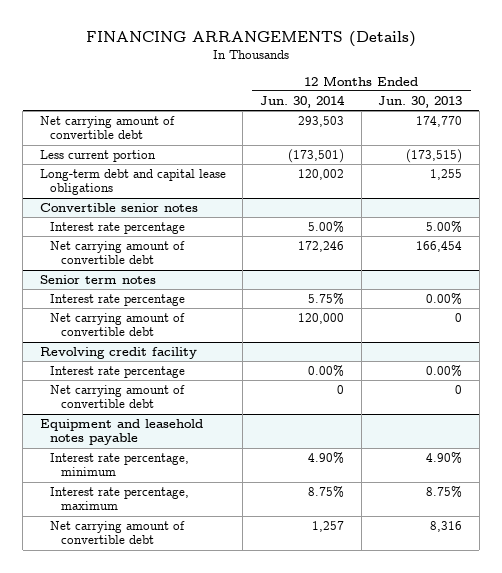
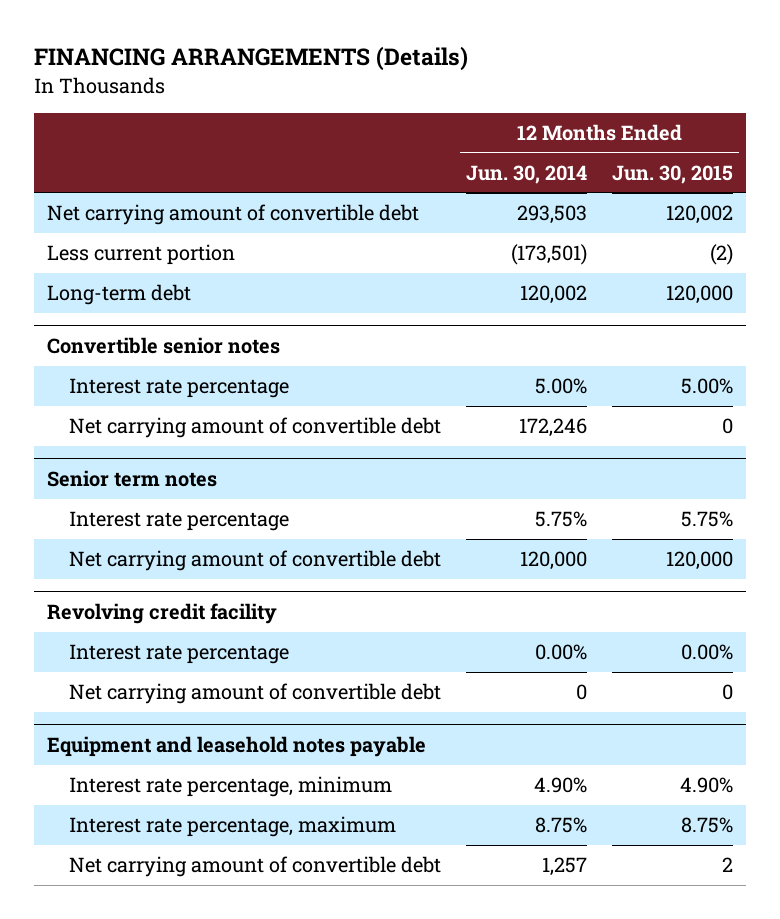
[378,95,463,108] Jun. 30, 2013 -> none
none -> [612,164,734,184] Jun. 30, 2015
[39,168,226,196] Long-term debt and capital lease obligations -> [46,284,191,306] Long-term debt

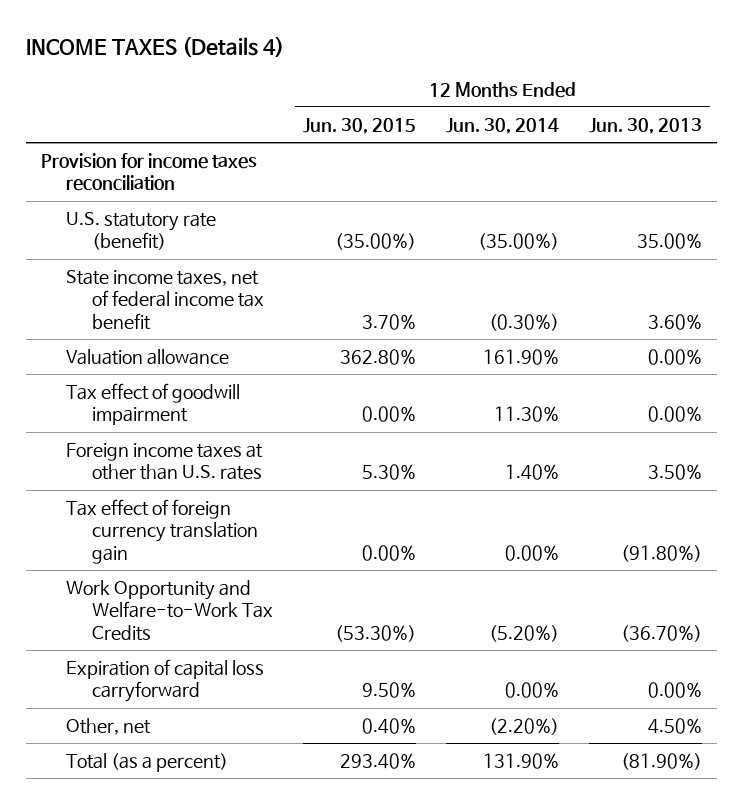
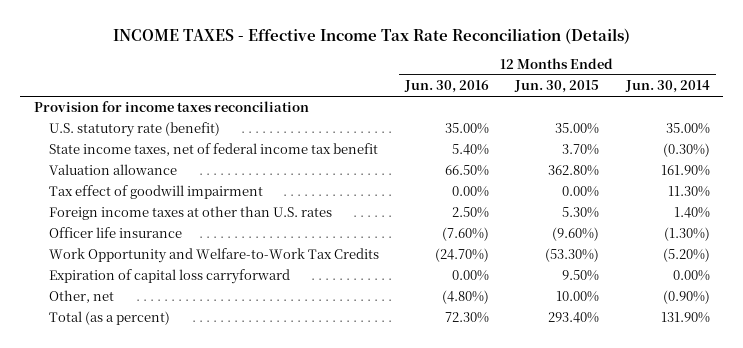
[25,35,284,57] INCOME TAXES (Details 4) -> [112,27,630,44] INCOME TAXES - Effective Income Tax Rate Reconciliation (Details)
[589,117,703,134] Jun. 30, 2013 -> none
none -> [404,80,490,94] Jun. 30, 2016
[334,233,416,251] (35.00%) -> [555,123,600,135] 35.00%
[478,233,560,251] (35.00%) -> [665,123,710,135] 35.00%
[66,499,258,564] Tax effect of foreign currency translation gain -> none
none -> [49,227,183,239] Officer life insurance
[361,718,416,735] 0.40% -> [556,291,600,303] 10.00%
[489,718,560,736] (2.20%) -> [662,290,710,305] (0.90%)

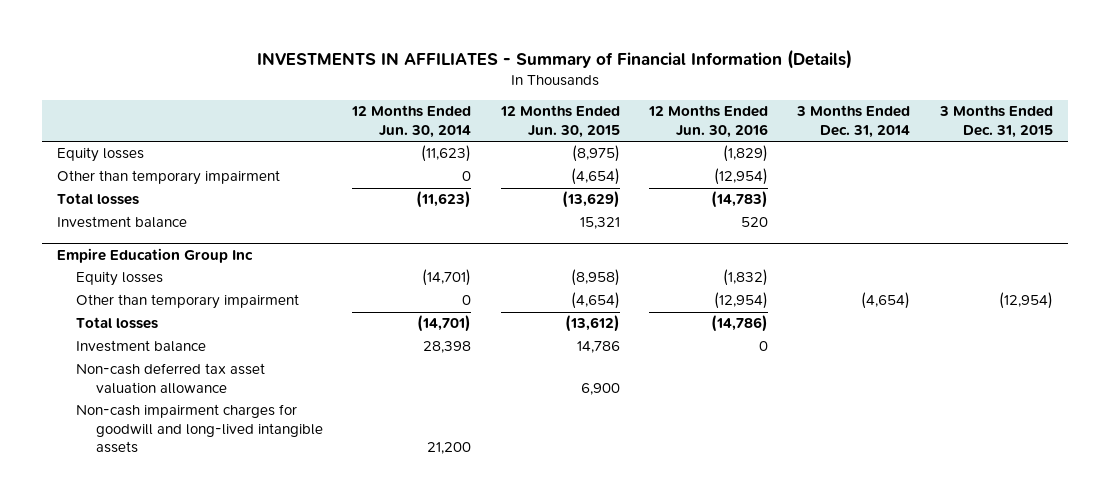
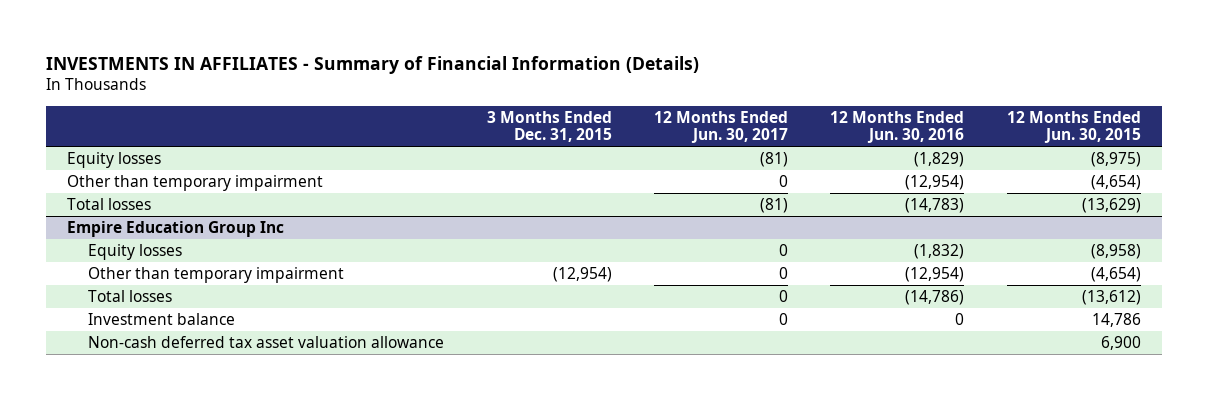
[351,105,472,138] 12 Months Ended Jun. 30, 2014 -> none
[796,105,911,138] 3 Months Ended Dec. 31, 2014 -> none
none -> [653,110,788,144] 12 Months Ended Jun. 30, 2017
[56,216,187,229] Investment balance -> none
[76,404,323,453] Non-cash impairment charges for goodwill and long-lived intangible assets -> none

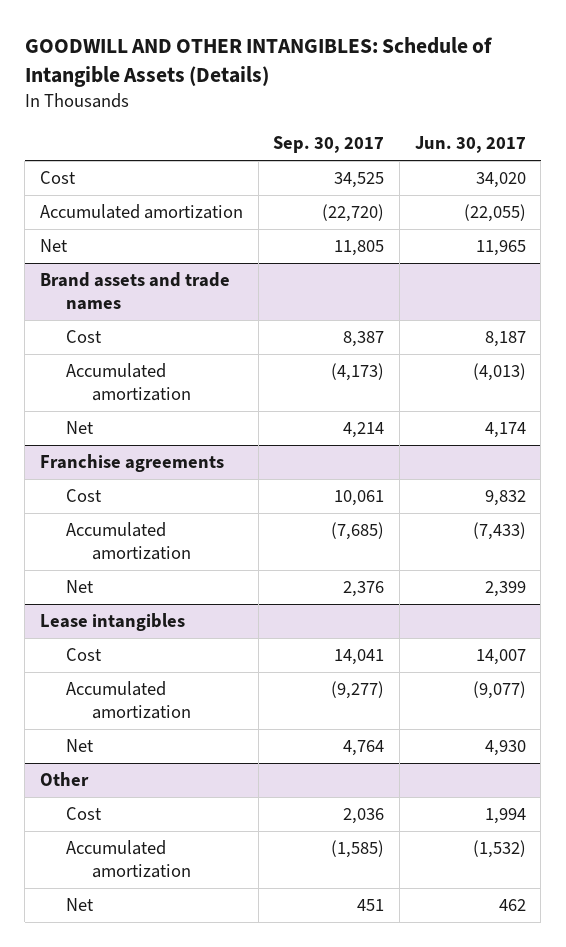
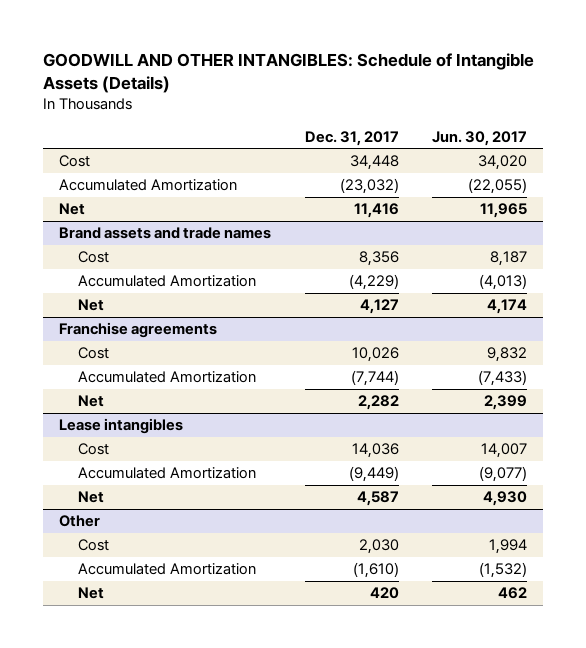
[273,136,385,154] Sep. 30, 2017 -> none
none -> [304,130,399,146] Dec. 31, 2017
[39,204,243,220] Accumulated amortization -> [59,179,238,192] Accumulated Amortization
[65,363,191,402] Accumulated amortization -> [77,275,256,288] Accumulated Amortization
[65,522,191,561] Accumulated amortization -> [77,371,256,384] Accumulated Amortization
[65,681,191,720] Accumulated amortization -> [77,467,256,480] Accumulated Amortization
[65,840,191,879] Accumulated amortization -> [77,563,256,576] Accumulated Amortization

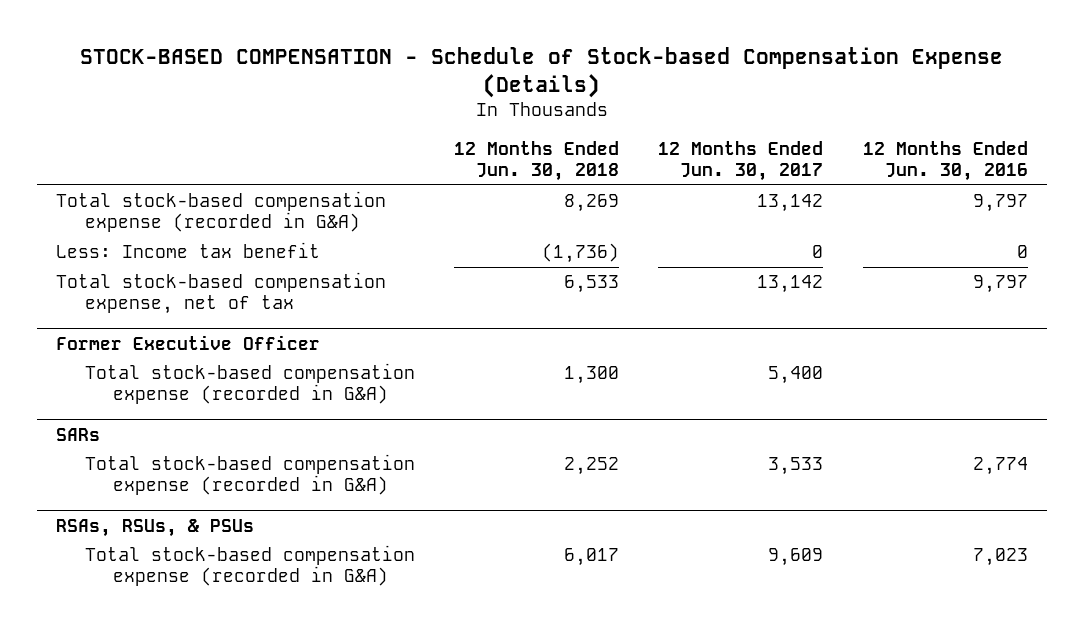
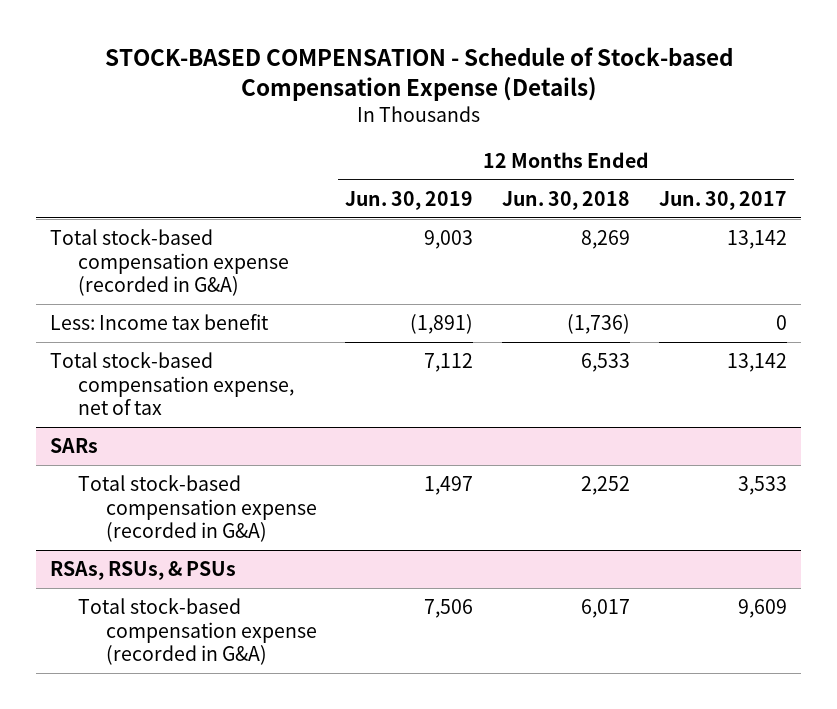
[862,141,1028,182] 12 Months Ended Jun. 30, 2016 -> none
none -> [345,190,474,210] Jun. 30, 2019
[56,334,321,350] Former Executive Officer -> none
[84,363,415,405] Total stock-based compensation expense (recorded in G&A) -> none

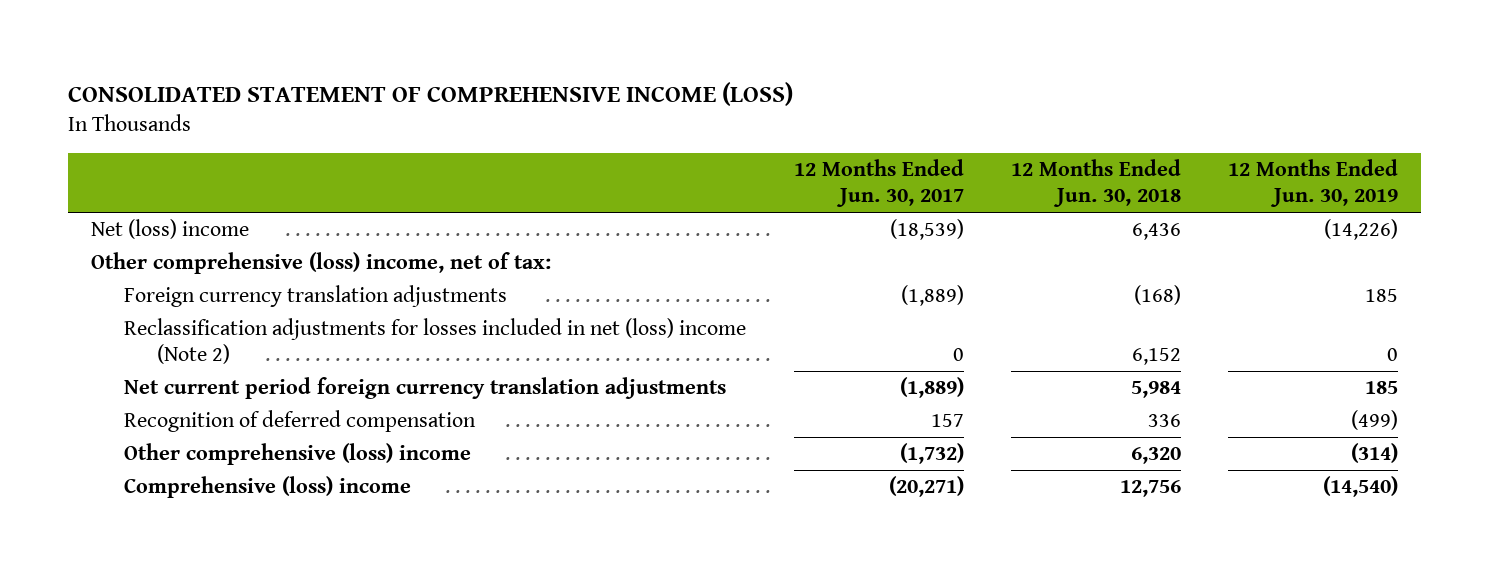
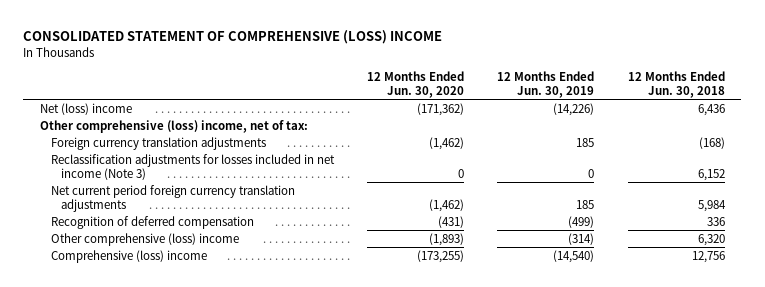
[67,81,793,106] CONSOLIDATED STATEMENT OF COMPREHENSIVE INCOME (LOSS) -> [23,30,443,45] CONSOLIDATED STATEMENT OF COMPREHENSIVE (LOSS) INCOME
[793,159,964,208] 12 Months Ended Jun. 30, 2017 -> none
none -> [366,70,464,98] 12 Months Ended Jun. 30, 2020
[124,318,747,365] Reclassification adjustments for losses included in net (loss) income (Note 2) -> [50,153,335,180] Reclassification adjustments for losses included in net income (Note 3)

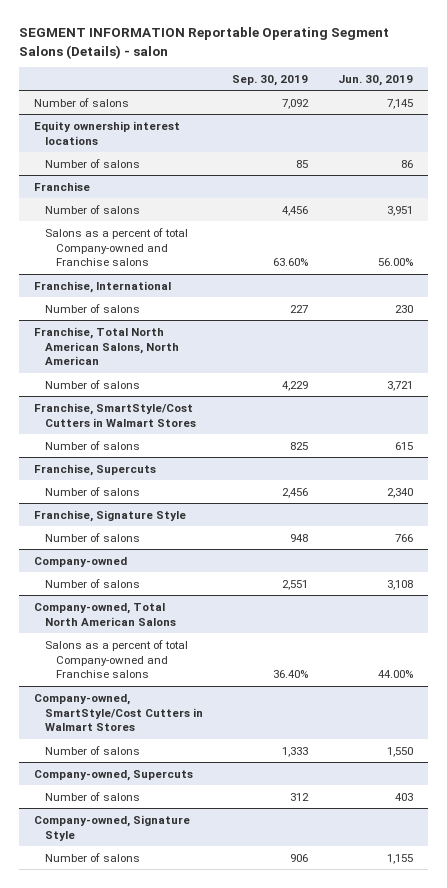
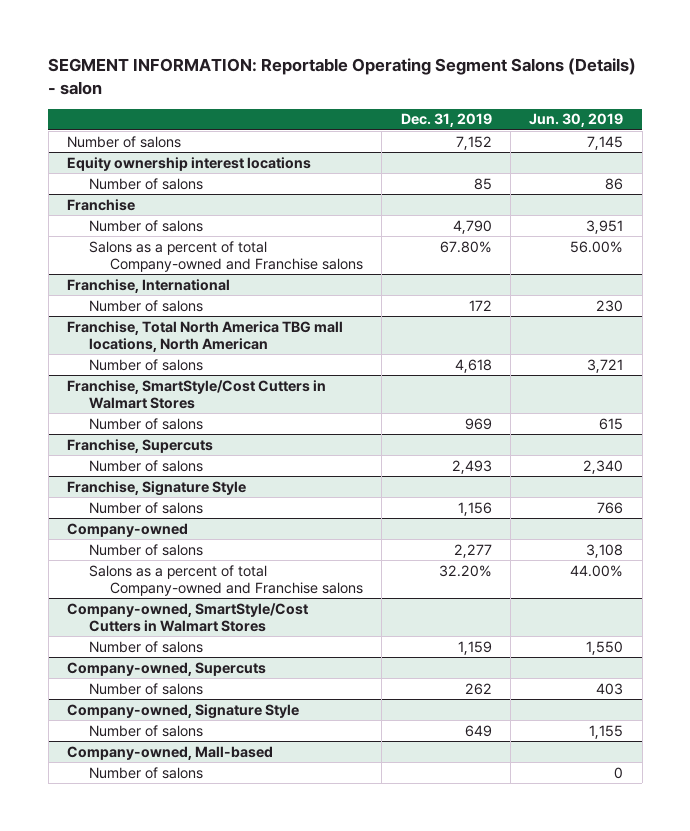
[19,27,390,59] SEGMENT INFORMATION Reportable Operating Segment Salons (Details) - salon -> [48,58,637,95] SEGMENT INFORMATION: Reportable Operating Segment Salons (Details) - salon
[232,74,309,86] Sep. 30, 2019 -> none
none -> [400,113,492,128] Dec. 31, 2019
[34,326,179,366] Franchise, Total North American Salons, North American -> none
none -> [67,320,344,353] Franchise, Total North America TBG mall locations, North American
[34,602,176,626] Company-owned, Total North American Salons -> none
none -> [67,745,274,760] Company-owned, Mall-based
none -> [88,766,203,779] Number of salons

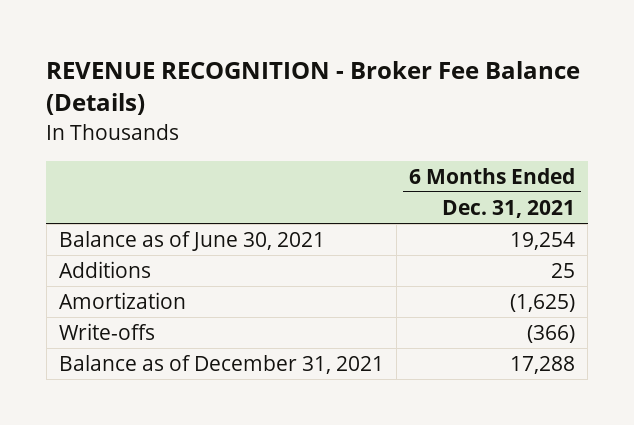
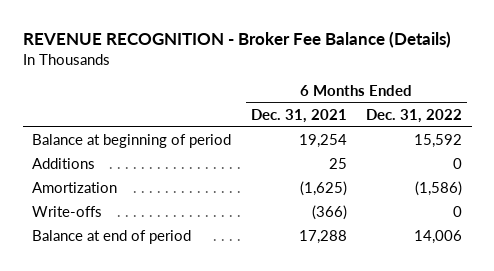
none -> [366,108,463,123] Dec. 31, 2022
[58,231,325,252] Balance as of June 30, 2021 -> [32,134,232,149] Balance at beginning of period
[58,355,384,375] Balance as of December 31, 2021 -> [32,230,192,245] Balance at end of period

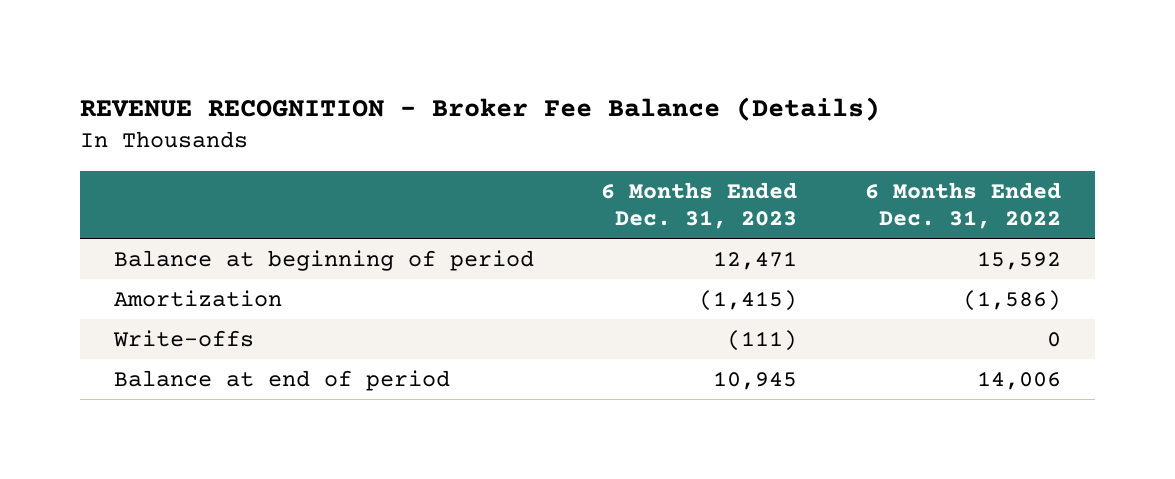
[250,108,347,123] Dec. 31, 2021 -> none
none -> [601,181,798,229] 6 Months Ended Dec. 31, 2023
[32,158,96,170] Additions -> none

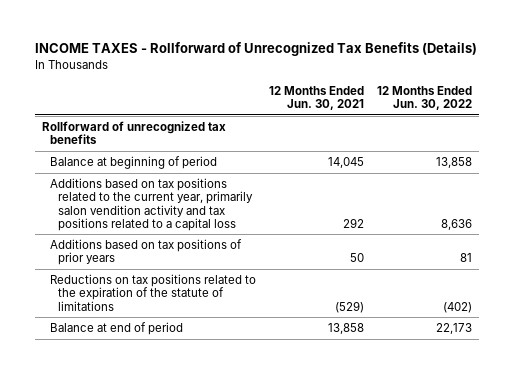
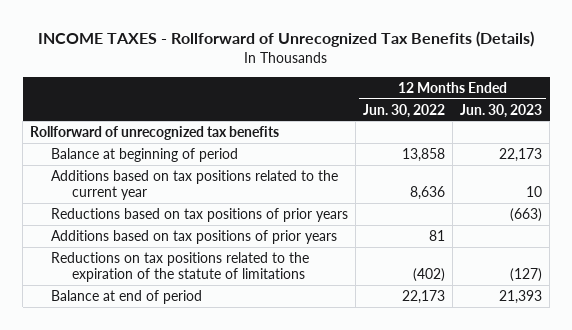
[269,86,365,111] 12 Months Ended Jun. 30, 2021 -> none
none -> [460,103,543,118] Jun. 30, 2023
[50,177,254,231] Additions based on tax positions related to the current year, primarily salon vendition activity and tax positions related to a capital loss -> [50,169,338,200] Additions based on tax positions related to the current year
none -> [50,207,348,222] Reductions based on tax positions of prior years

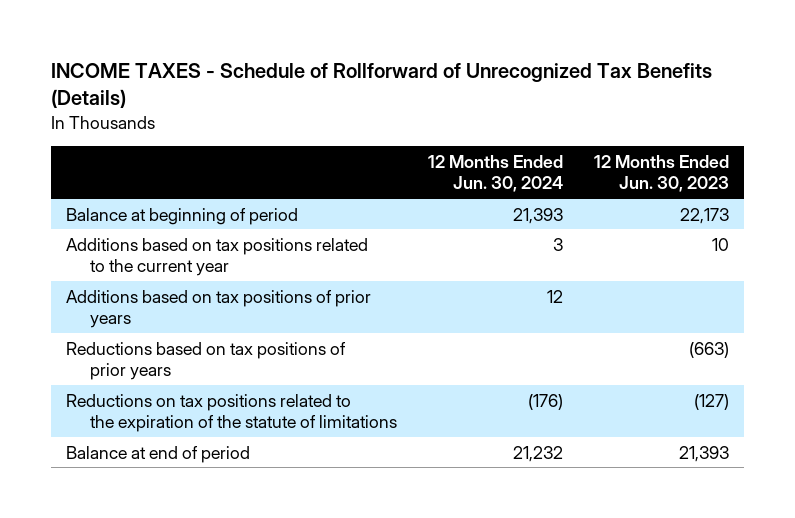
[38,31,535,48] INCOME TAXES - Rollforward of Unrecognized Tax Benefits (Details) -> [50,62,712,108] INCOME TAXES - Schedule of Rollforward of Unrecognized Tax Benefits (Details)
[363,103,446,118] Jun. 30, 2022 -> none
none -> [428,154,564,193] 12 Months Ended Jun. 30, 2024
[30,125,280,140] Rollforward of unrecognized tax benefits -> none
[50,207,348,222] Reductions based on tax positions of prior years -> [65,341,346,380] Reductions based on tax positions of prior years

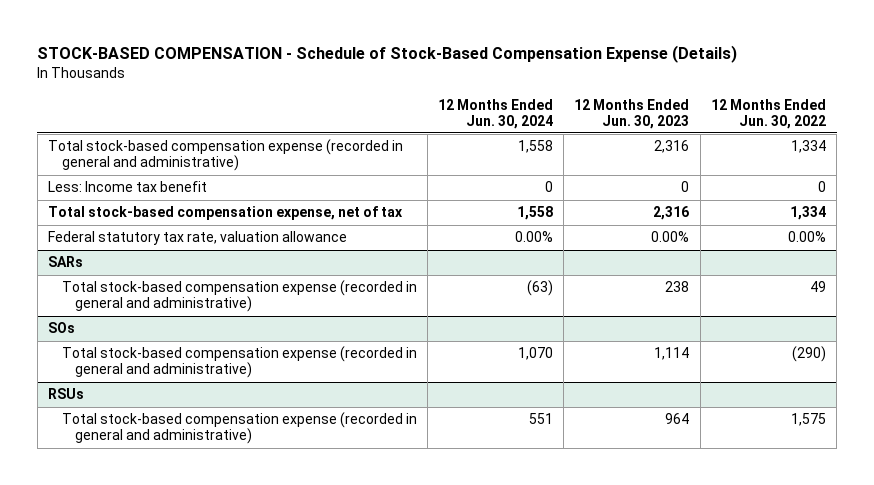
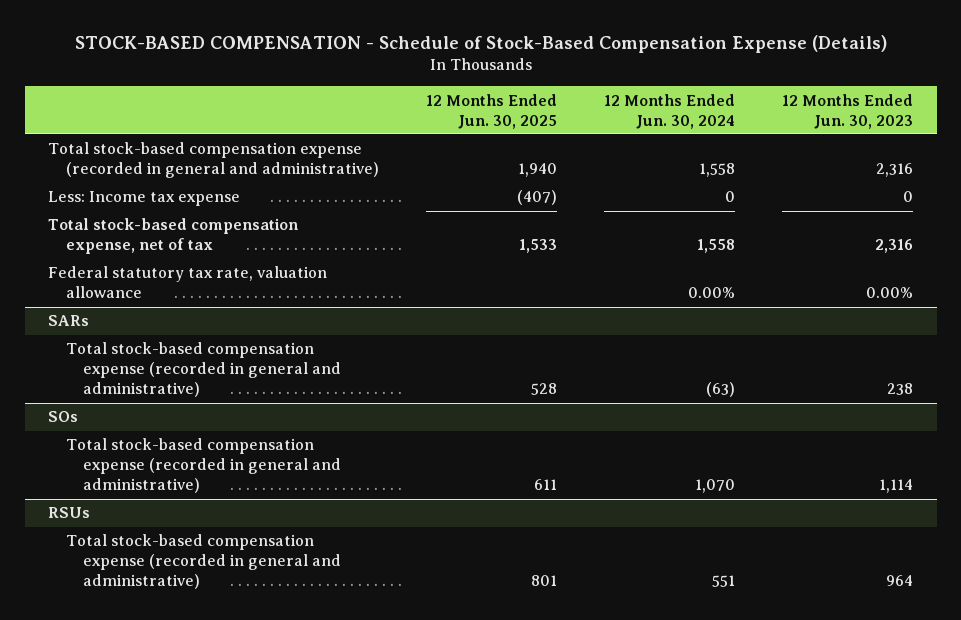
[710,98,826,129] 12 Months Ended Jun. 30, 2022 -> none
none -> [425,93,557,129] 12 Months Ended Jun. 30, 2025
[48,181,208,193] Less: Income tax benefit -> [48,191,241,207] Less: Income tax expense

